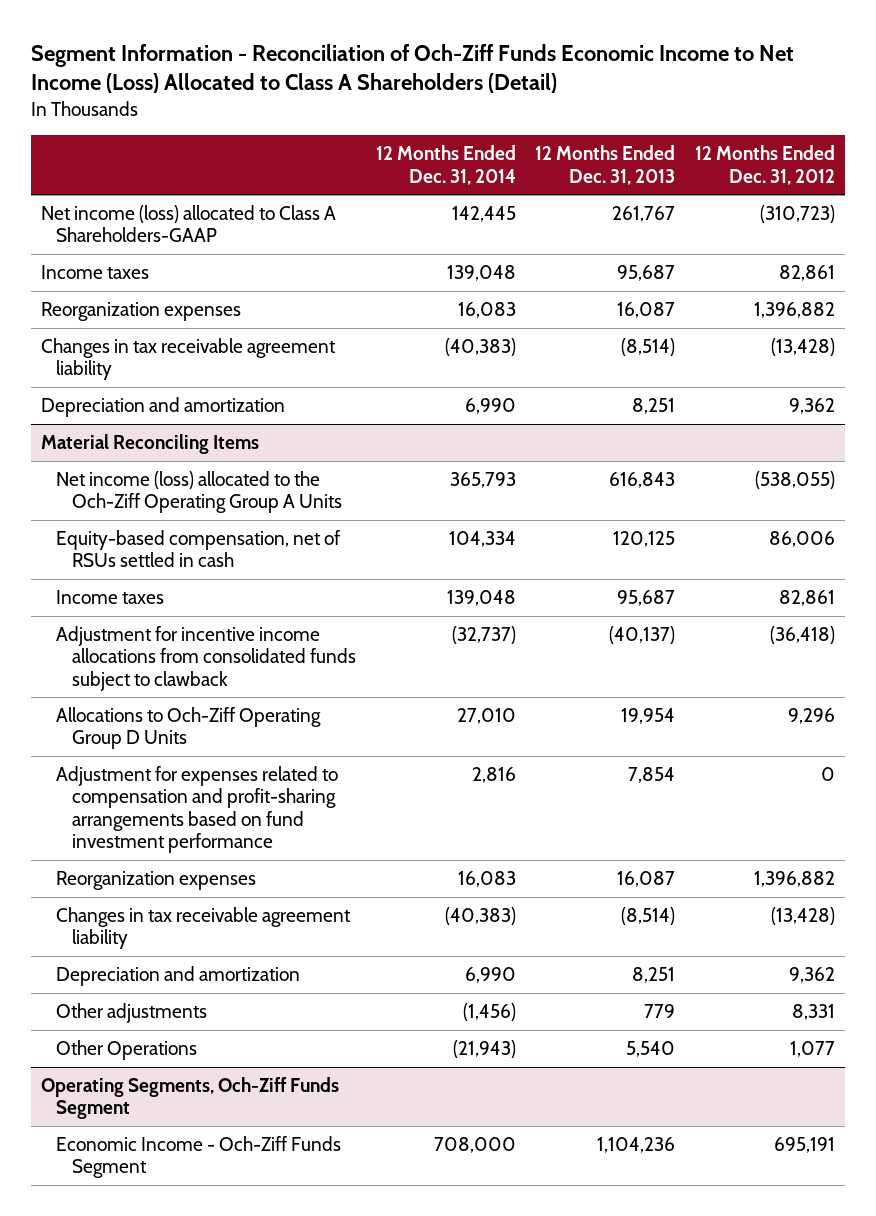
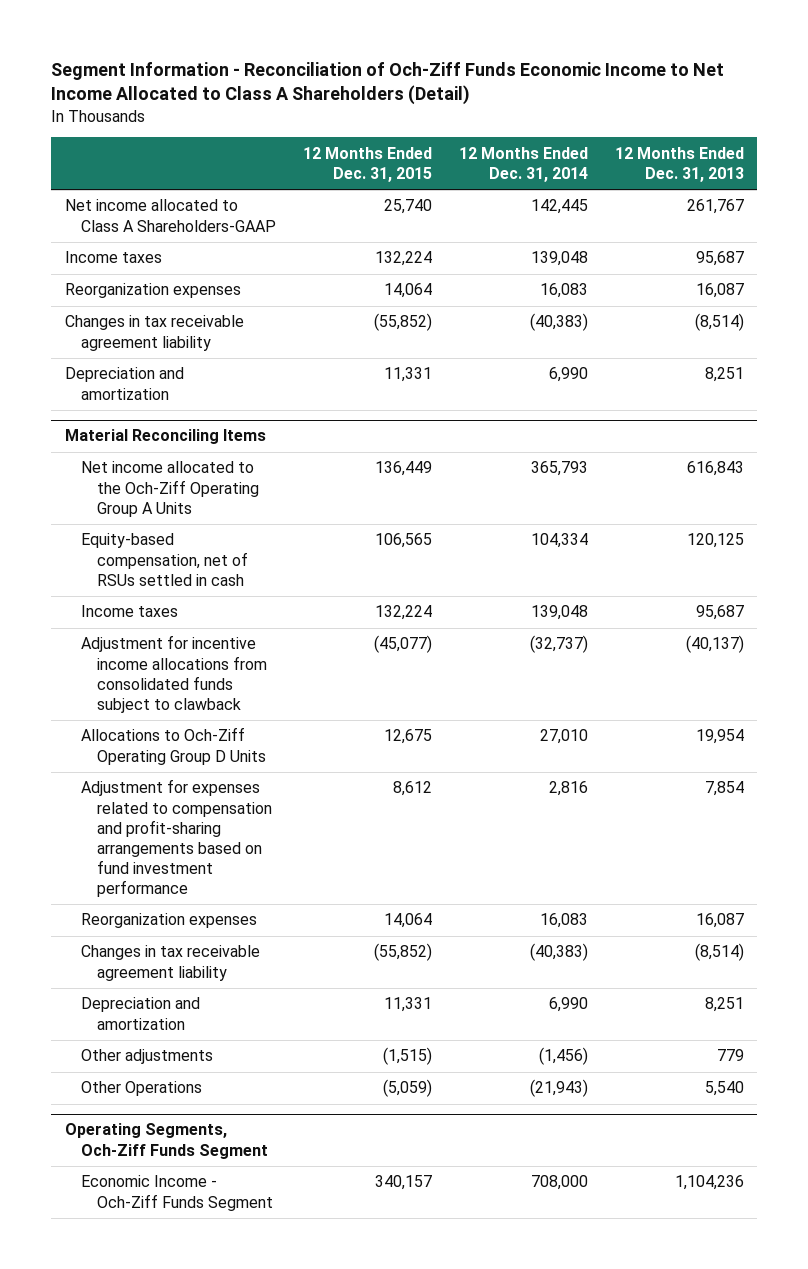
[30,43,794,94] Segment Information - Reconciliation of Och-Ziff Funds Economic Income to Net Income (Loss) Allocated to Class A Shareholders (Detail) -> [51,61,725,106] Segment Information - Reconciliation of Och-Ziff Funds Economic Income to Net Income Allocated to Class A Shareholders (Detail)
[695,145,836,185] 12 Months Ended Dec. 31, 2012 -> none
none -> [302,146,432,182] 12 Months Ended Dec. 31, 2015
[40,204,336,243] Net income (loss) allocated to Class A Shareholders-GAAP -> [64,199,276,232] Net income allocated to Class A Shareholders-GAAP
[56,470,342,514] Net income (loss) allocated to the Och-Ziff Operating Group A Units -> [80,461,260,517] Net income allocated to the Och-Ziff Operating Group A Units

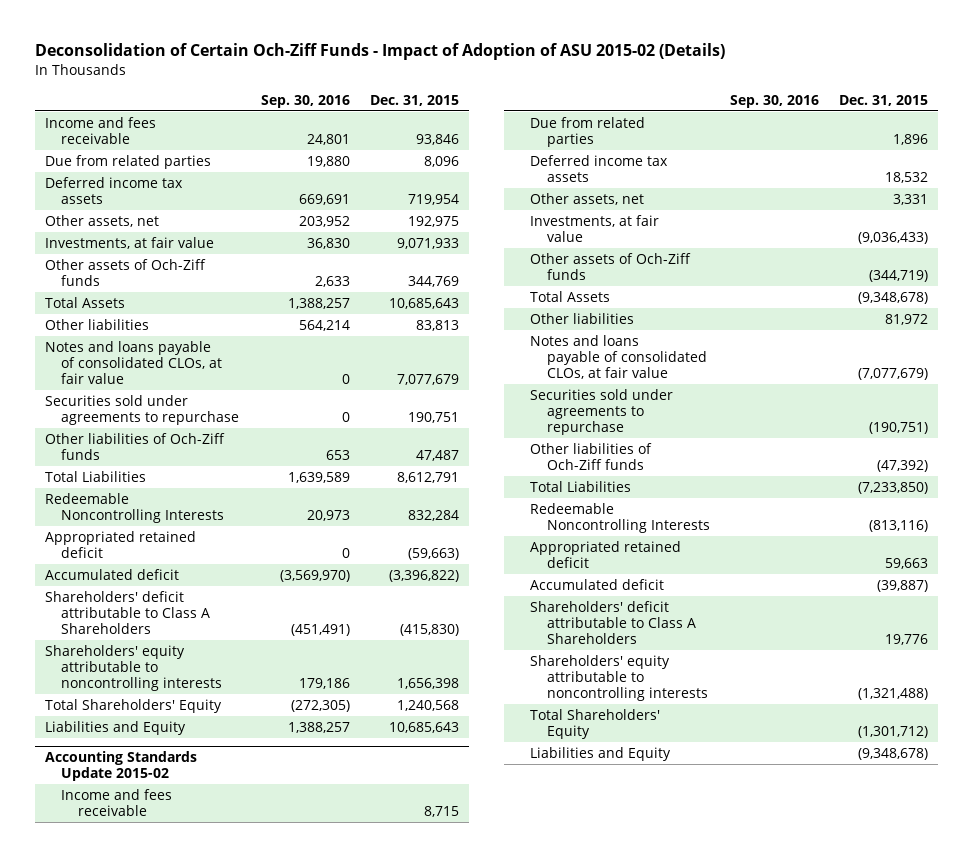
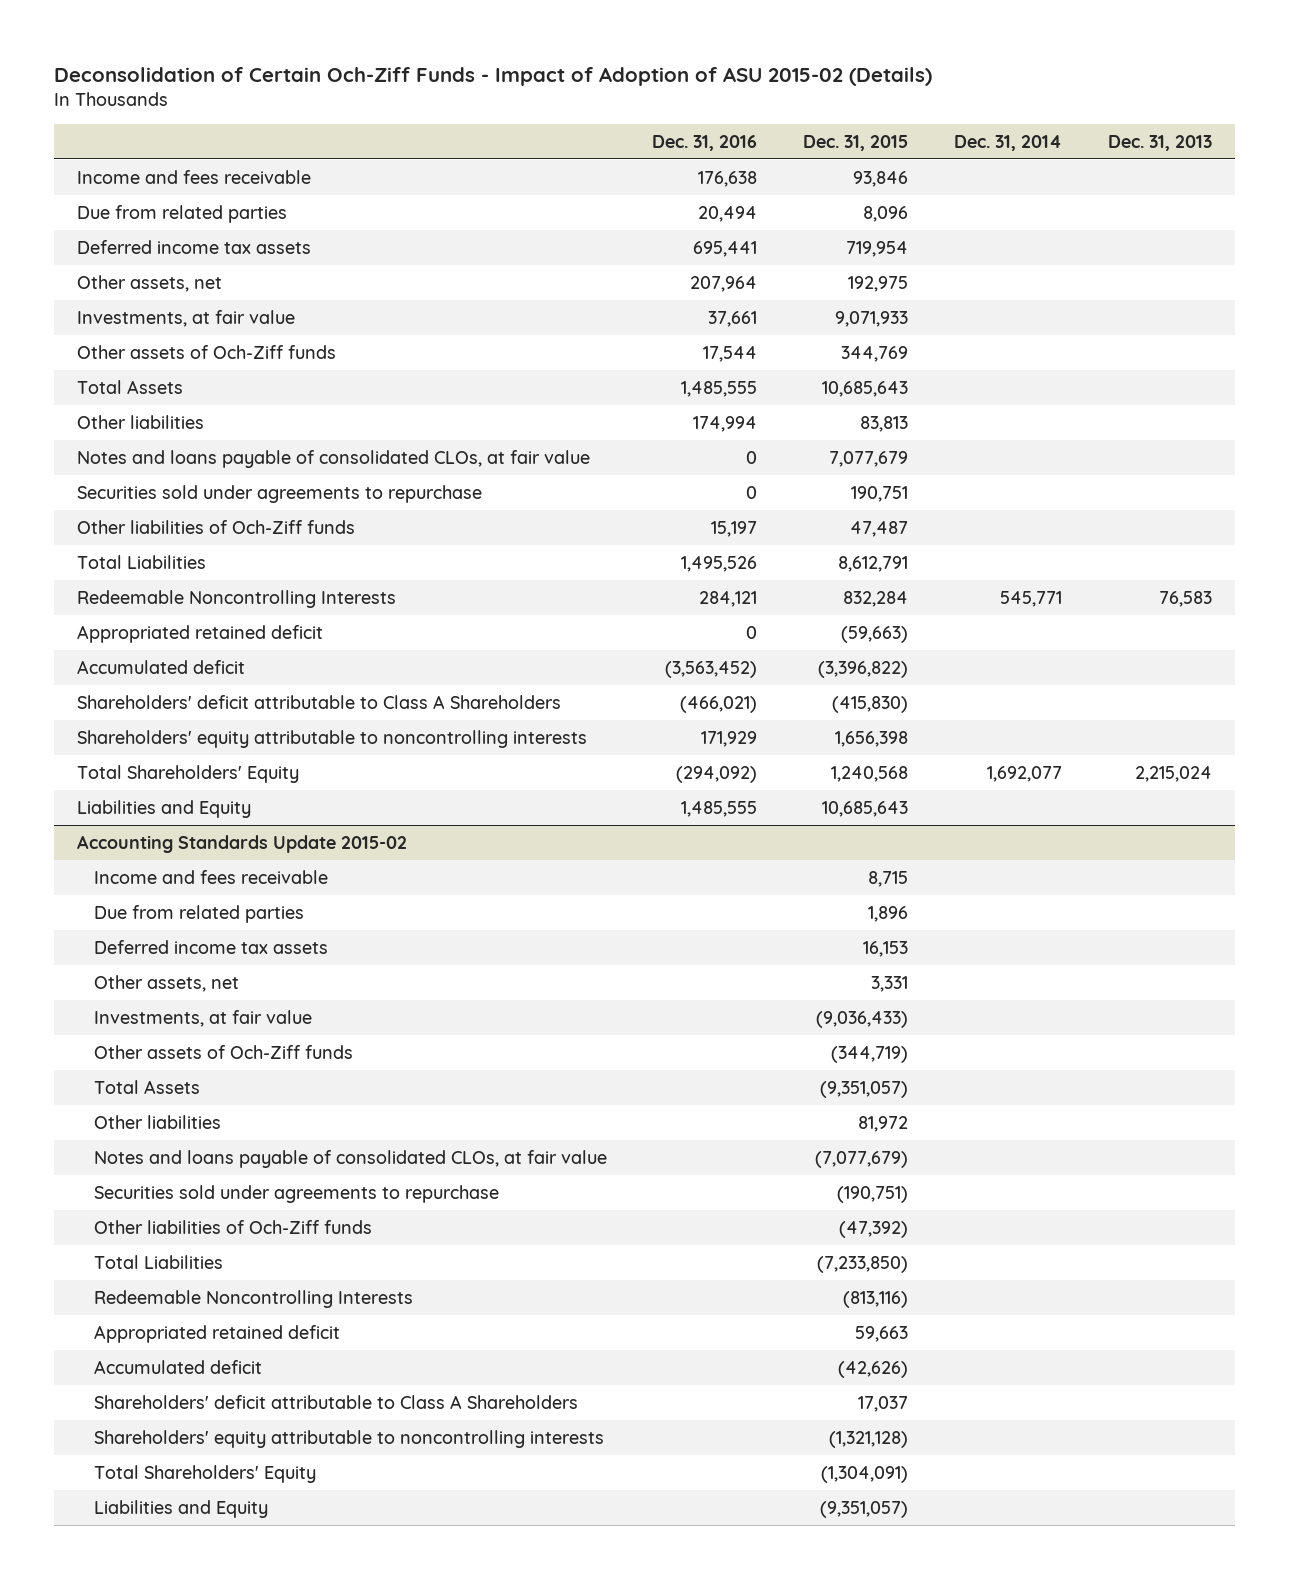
[261,94,351,108] Sep. 30, 2016 -> none
none -> [652,134,758,151] Dec. 31, 2016
none -> [953,134,1062,151] Dec. 31, 2014
none -> [1107,134,1212,151] Dec. 31, 2013
[885,171,929,183] 18,532 -> [863,940,909,957] 16,153
[858,291,929,304] (9,348,678) -> [820,1080,909,1098] (9,351,057)
[877,579,929,592] (39,887) -> [838,1360,909,1378] (42,626)
[885,634,929,646] 19,776 -> [858,1395,909,1412] 17,037
[858,688,929,701] (1,321,488) -> [829,1430,909,1448] (1,321,128)
[858,725,929,738] (1,301,712) -> [821,1465,909,1483] (1,304,091)
[858,747,929,760] (9,348,678) -> [820,1500,909,1518] (9,351,057)

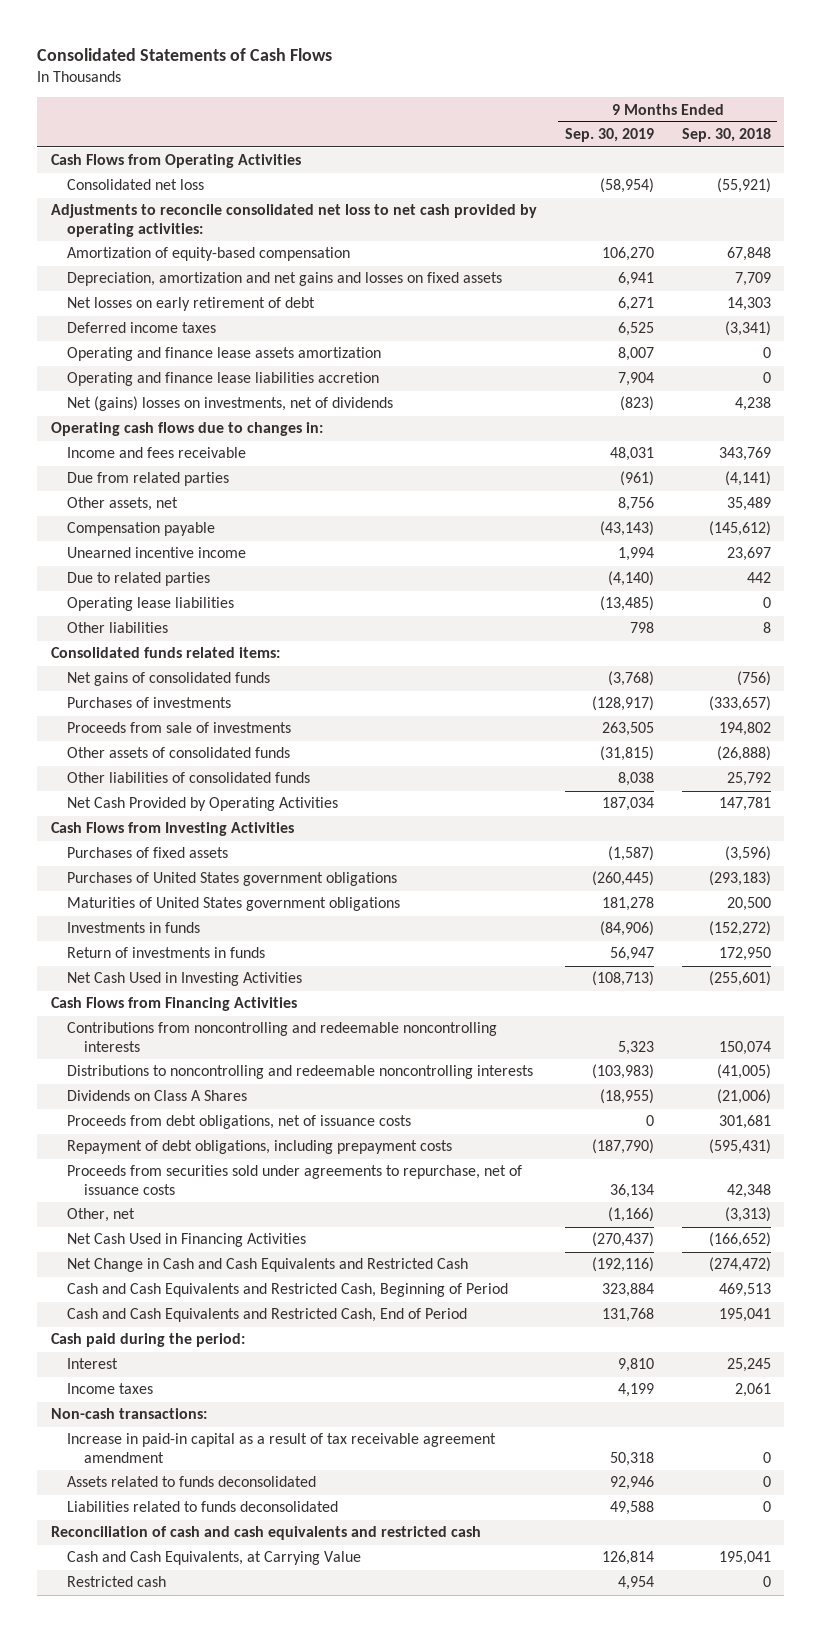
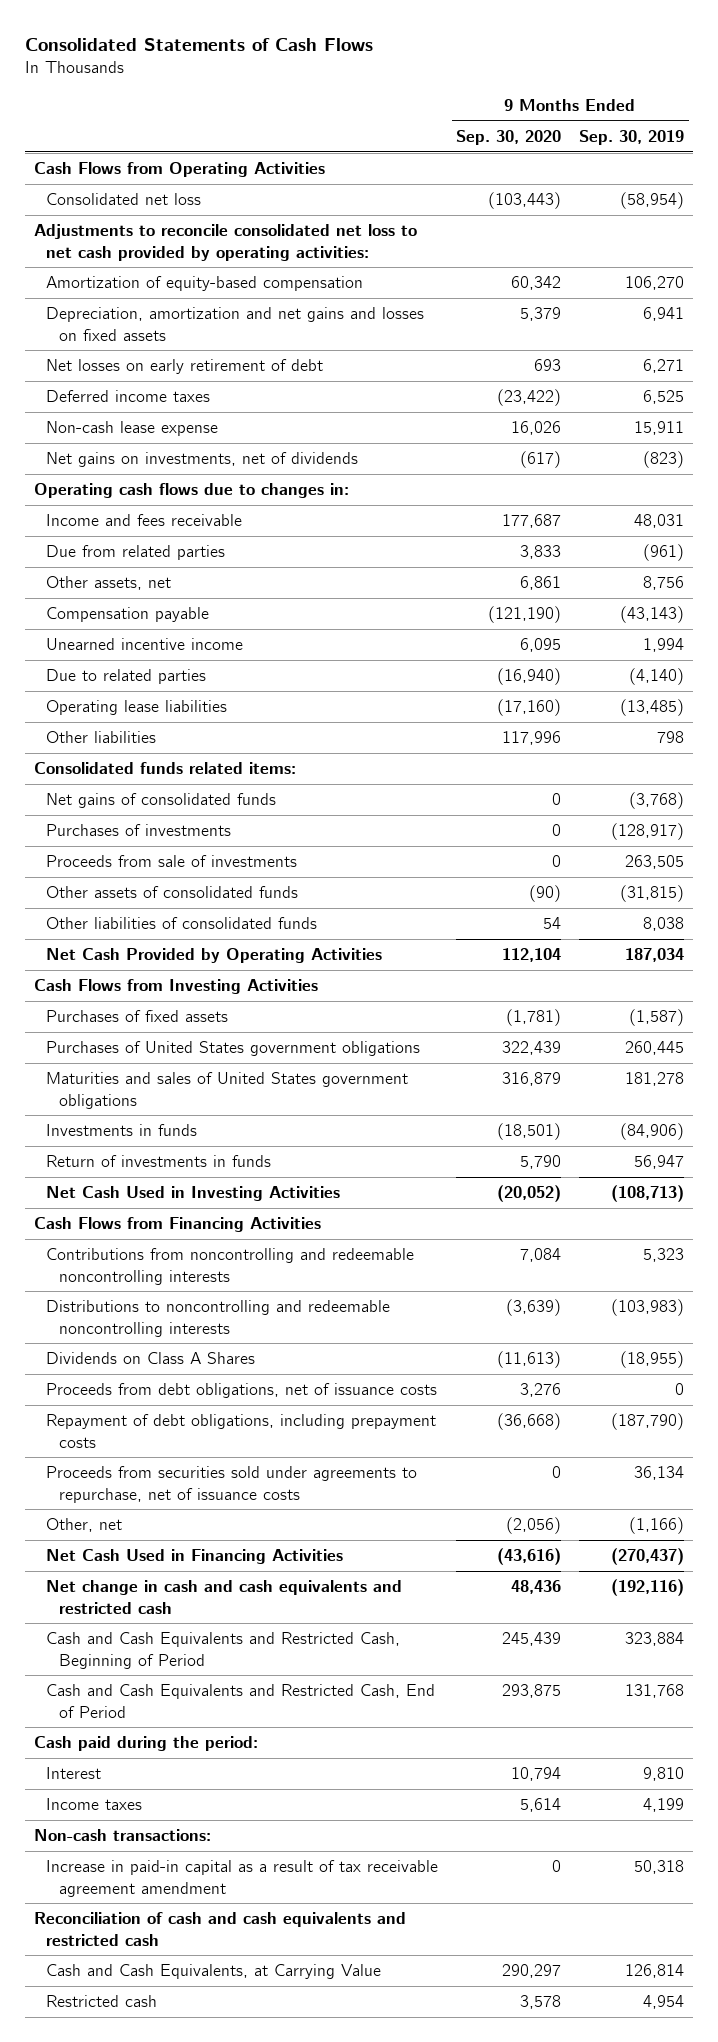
[681,128,771,143] Sep. 30, 2018 -> none
none -> [456,129,562,145] Sep. 30, 2020
[67,347,382,362] Operating and finance lease assets amortization -> none
[67,372,380,387] Operating and finance lease liabilities accretion -> none
none -> [46,421,219,437] Non-cash lease expense
[67,396,394,412] Net (gains) losses on investments, net of dividends -> [46,452,359,468] Net gains on investments, net of dividends
[591,871,654,887] (260,445) -> [625,1041,685,1056] 260,445
[67,897,401,912] Maturities of United States government obligations -> [46,1072,409,1109] Maturities and sales of United States government obligations
[67,1258,469,1273] Net Change in Cash and Cash Equivalents and Restricted Cash -> [46,1580,403,1614] Net change in cash and cash equivalents and restricted cash
[67,1476,317,1488] Assets related to funds deconsolidated -> none
[67,1501,339,1513] Liabilities related to funds deconsolidated -> none

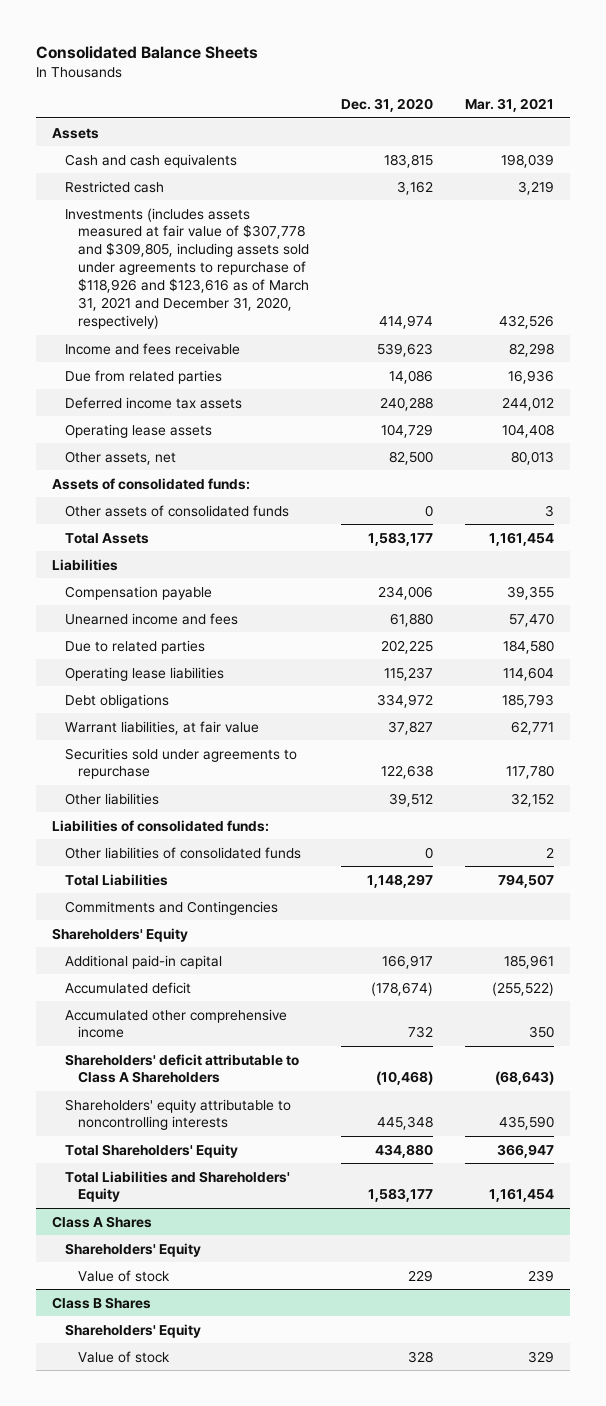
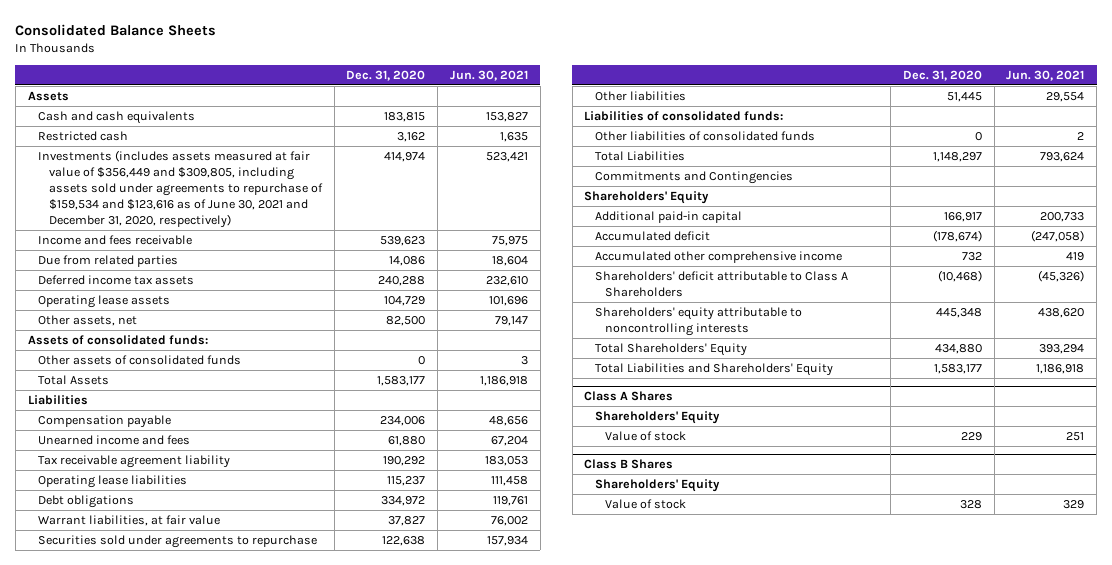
[464,98,554,113] Mar. 31, 2021 -> none
none -> [449,70,528,82] Jun. 30, 2021
[65,207,309,329] Investments (includes assets measured at fair value of $307,778 and $309,805, including assets sold under agreements to repurchase of $118,926 and $123,616 as of March 31, 2021 and December 31, 2020, respectively) -> [38,149,323,229] Investments (includes assets measured at fair value of $356,449 and $309,805, including assets sold under agreements to repurchase of $159,534 and $123,616 as of June 30, 2021 and December 31, 2020, respectively)
[65,639,206,654] Due to related parties -> none
none -> [38,454,231,468] Tax receivable agreement liability
[388,792,433,807] 39,512 -> [946,91,982,102] 51,445

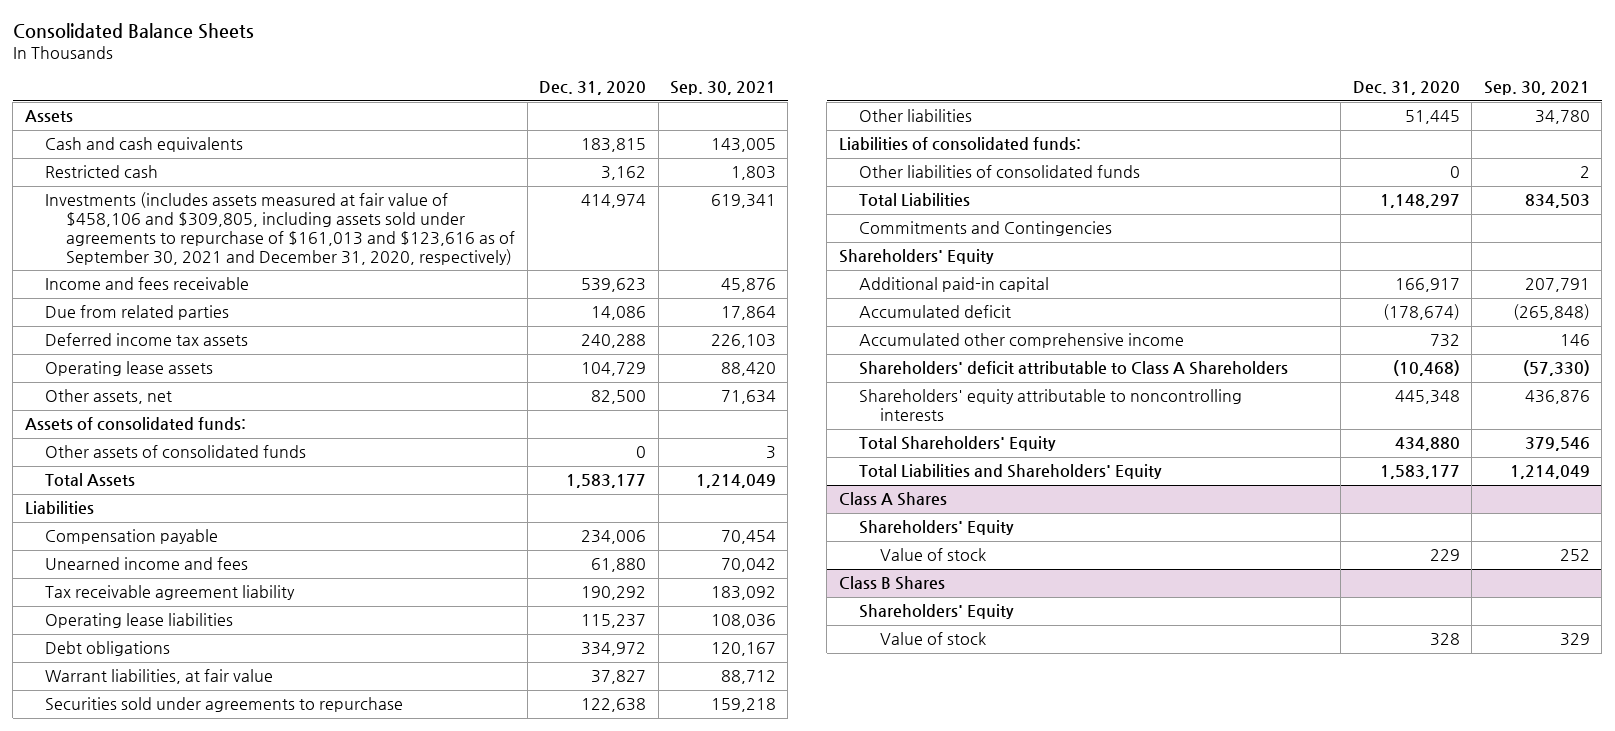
[449,70,528,82] Jun. 30, 2021 -> none
none -> [669,81,776,96] Sep. 30, 2021
[38,149,323,229] Investments (includes assets measured at fair value of $356,449 and $309,805, including assets sold under agreements to repurchase of $159,534 and $123,616 as of June 30, 2021 and December 31, 2020, respectively) -> [45,192,516,265] Investments (includes assets measured at fair value of $458,106 and $309,805, including assets sold under agreements to repurchase of $161,013 and $123,616 as of September 30, 2021 and December 31, 2020, respectively)

